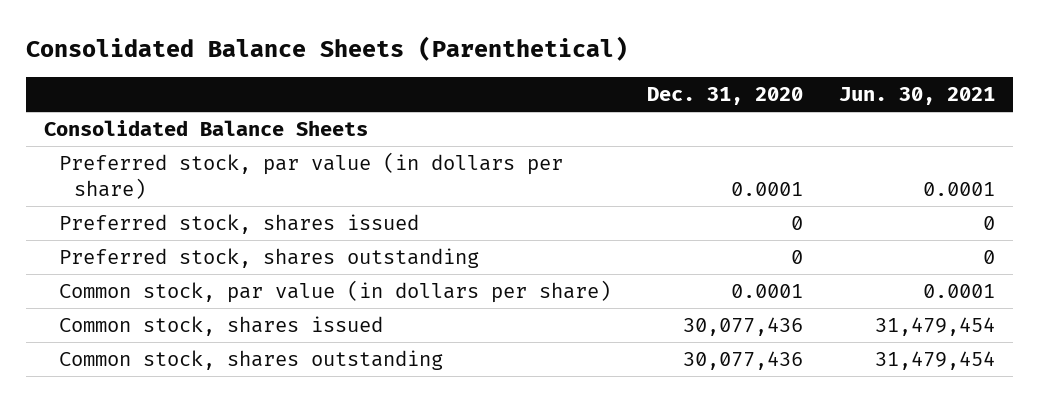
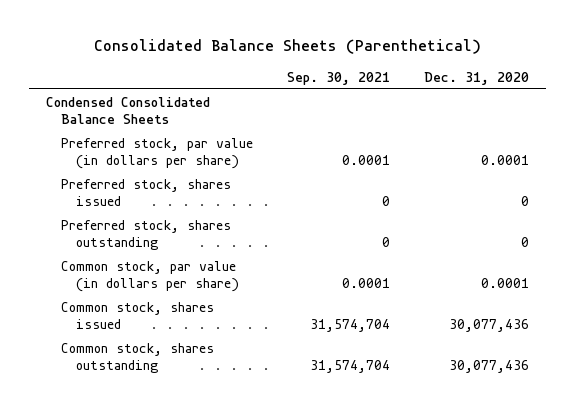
[839,87,996,106] Jun. 30, 2021 -> none
none -> [287,71,391,85] Sep. 30, 2021
[44,120,369,137] Consolidated Balance Sheets -> [46,96,211,125] Condensed Consolidated Balance Sheets

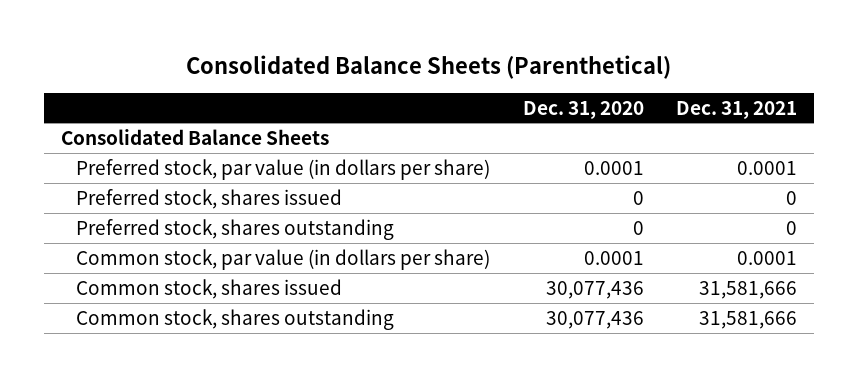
[287,71,391,85] Sep. 30, 2021 -> none
none -> [676,100,798,119] Dec. 31, 2021
[46,96,211,125] Condensed Consolidated Balance Sheets -> [60,128,329,145] Consolidated Balance Sheets

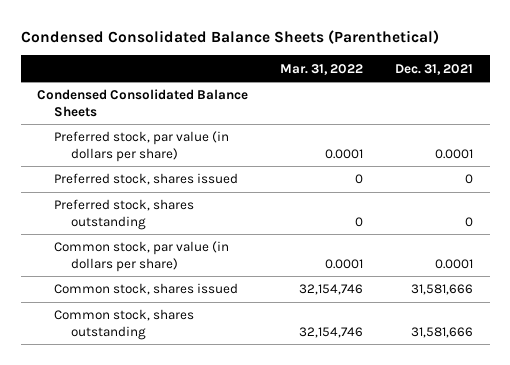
[186,54,672,79] Consolidated Balance Sheets (Parenthetical) -> [20,29,439,44] Condensed Consolidated Balance Sheets (Parenthetical)
[522,100,644,119] Dec. 31, 2020 -> none
none -> [280,63,364,75] Mar. 31, 2022
[60,128,329,145] Consolidated Balance Sheets -> [36,89,248,117] Condensed Consolidated Balance Sheets

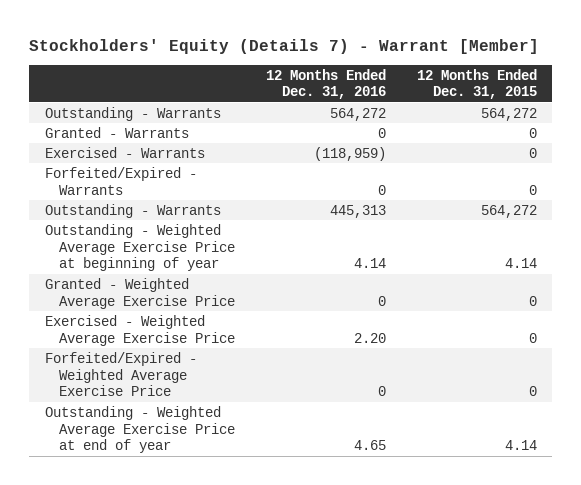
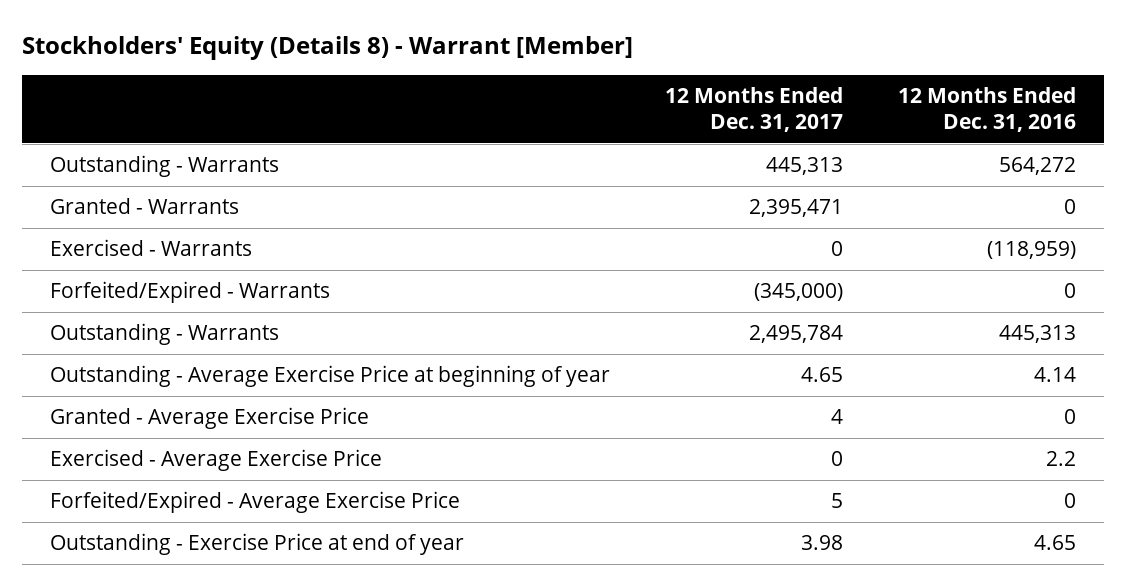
[29,38,540,54] Stockholders' Equity (Details 7) - Warrant [Member] -> [22,36,634,61] Stockholders' Equity (Details 8) - Warrant [Member]
[416,68,537,100] 12 Months Ended Dec. 31, 2015 -> none
none -> [665,87,844,132] 12 Months Ended Dec. 31, 2017
[44,223,235,272] Outstanding - Weighted Average Exercise Price at beginning of year -> [49,365,610,388] Outstanding - Average Exercise Price at beginning of year
[44,277,235,309] Granted - Weighted Average Exercise Price -> [49,407,369,430] Granted - Average Exercise Price
[44,314,235,346] Exercised - Weighted Average Exercise Price -> [49,449,382,472] Exercised - Average Exercise Price
[353,332,386,343] 2.20 -> [1046,451,1077,467] 2.2
[44,351,197,397] Forfeited/Expired - Weighted Average Exercise Price -> [49,491,460,514] Forfeited/Expired - Average Exercise Price
[44,405,235,454] Outstanding - Weighted Average Exercise Price at end of year -> [49,533,464,556] Outstanding - Exercise Price at end of year

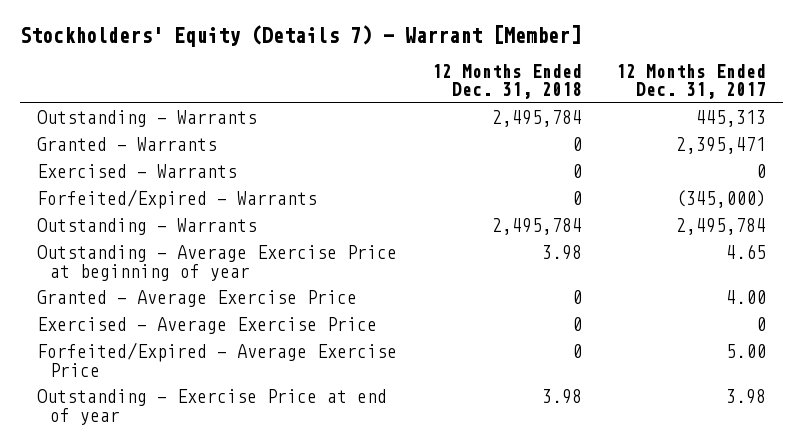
[22,36,634,61] Stockholders' Equity (Details 8) - Warrant [Member] -> [20,24,582,47] Stockholders' Equity (Details 7) - Warrant [Member]
[898,87,1077,132] 12 Months Ended Dec. 31, 2016 -> none
none -> [431,63,582,100] 12 Months Ended Dec. 31, 2018
[831,409,844,425] 4 -> [726,290,767,305] 4.00
[831,493,844,509] 5 -> [726,344,767,359] 5.00

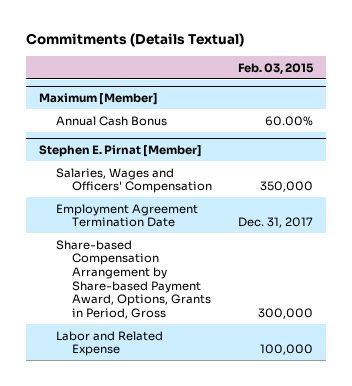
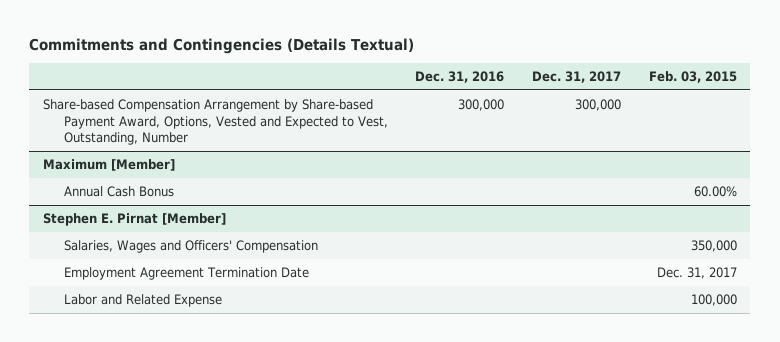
[26,33,245,48] Commitments (Details Textual) -> [29,37,415,54] Commitments and Contingencies (Details Textual)
none -> [415,71,505,84] Dec. 31, 2016
none -> [531,71,621,84] Dec. 31, 2017
none -> [43,99,388,145] Share-based Compensation Arrangement by Share-based Payment Award, Options, Vested and Expected to Vest, Outstanding, Number
[55,239,211,319] Share-based Compensation Arrangement by Share-based Payment Award, Options, Grants in Period, Gross -> none

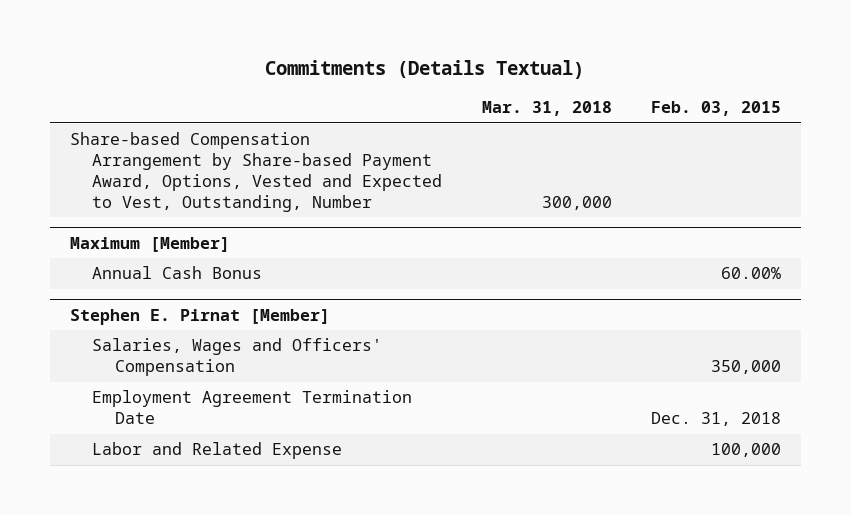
[29,37,415,54] Commitments and Contingencies (Details Textual) -> [265,60,585,80] Commitments (Details Textual)
[415,71,505,84] Dec. 31, 2016 -> none
[531,71,621,84] Dec. 31, 2017 -> none
none -> [481,101,612,117] Mar. 31, 2018
[656,267,737,280] Dec. 31, 2017 -> [651,412,782,427] Dec. 31, 2018

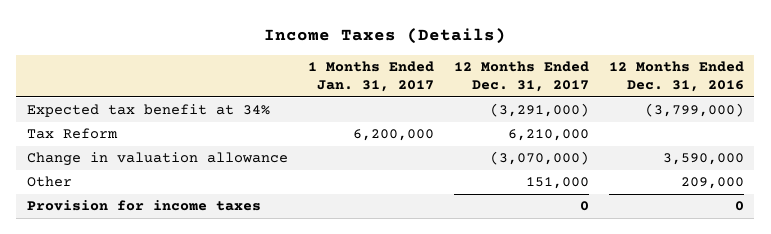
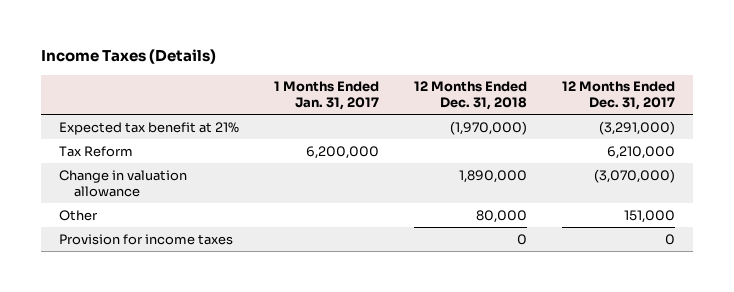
[608,61,744,93] 12 Months Ended Dec. 31, 2016 -> none
none -> [413,81,527,111] 12 Months Ended Dec. 31, 2018
[26,104,270,118] Expected tax benefit at 34% -> [58,121,239,135] Expected tax benefit at 21%

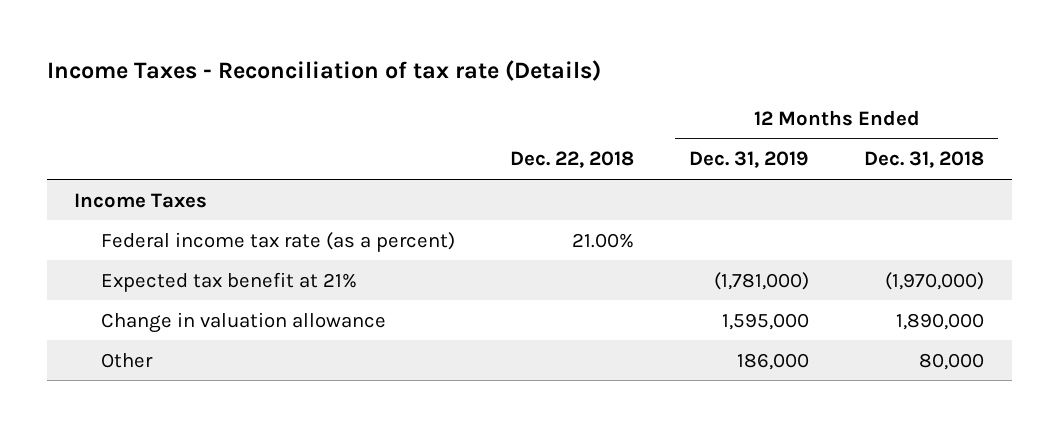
[41,49,217,65] Income Taxes (Details) -> [46,60,601,82] Income Taxes - Reconciliation of tax rate (Details)
[273,81,379,111] 1 Months Ended Jan. 31, 2017 -> none
[561,81,675,111] 12 Months Ended Dec. 31, 2017 -> none
none -> [509,151,634,169] Dec. 22, 2018
none -> [689,151,810,169] Dec. 31, 2019
none -> [74,192,208,208] Income Taxes
none -> [100,231,455,252] Federal income tax rate (as a percent)
[58,145,133,157] Tax Reform -> none
[58,233,233,245] Provision for income taxes -> none

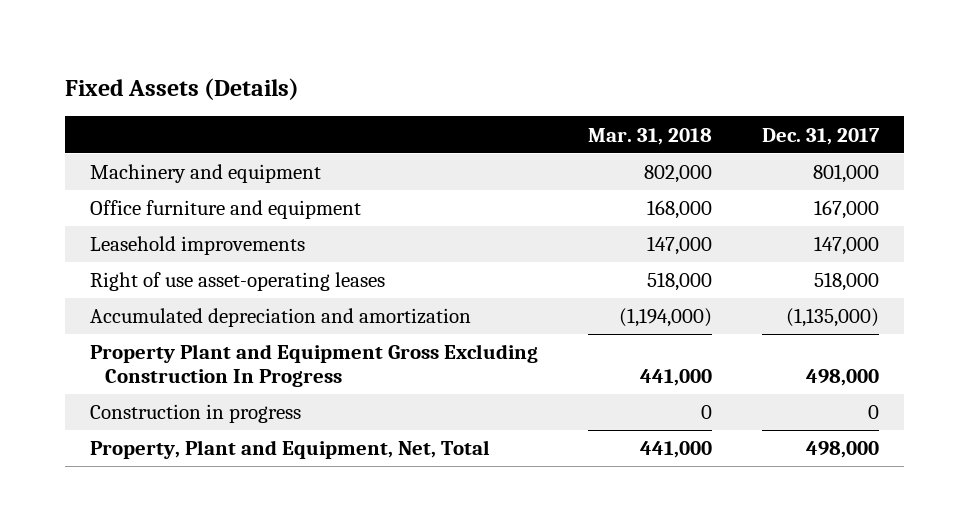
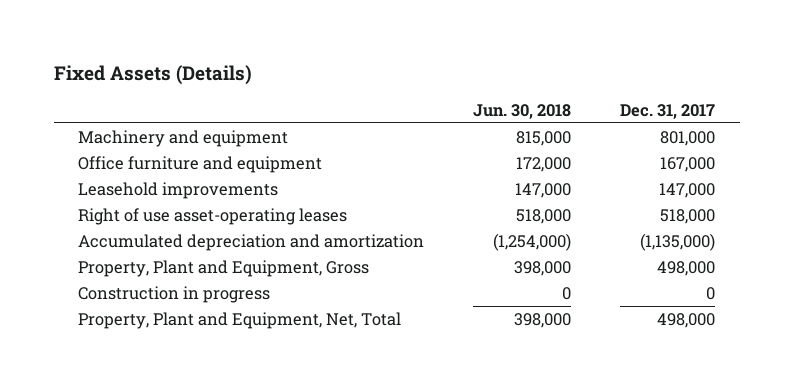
[587,127,712,145] Mar. 31, 2018 -> none
none -> [473,103,572,119] Jun. 30, 2018
[89,344,538,387] Property Plant and Equipment Gross Excluding Construction In Progress -> [78,260,370,278] Property, Plant and Equipment, Gross

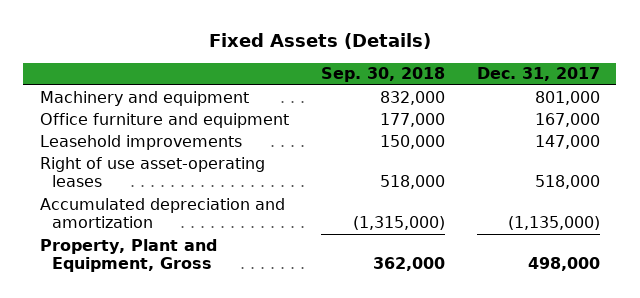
[473,103,572,119] Jun. 30, 2018 -> none
none -> [320,67,445,83] Sep. 30, 2018
[78,286,271,304] Construction in progress -> none
[78,312,402,330] Property, Plant and Equipment, Net, Total -> none

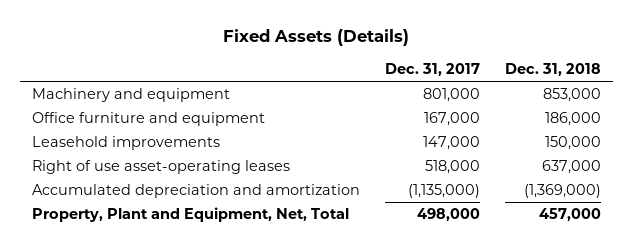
[320,67,445,83] Sep. 30, 2018 -> none
none -> [504,63,601,77] Dec. 31, 2018
[39,238,217,273] Property, Plant and Equipment, Gross -> [32,207,350,223] Property, Plant and Equipment, Net, Total

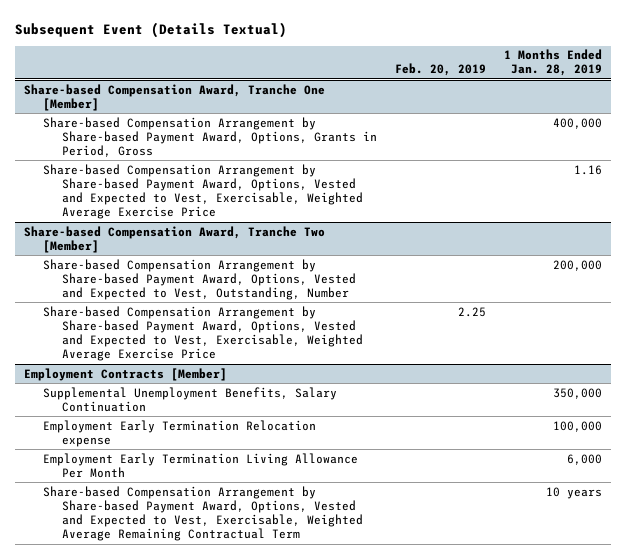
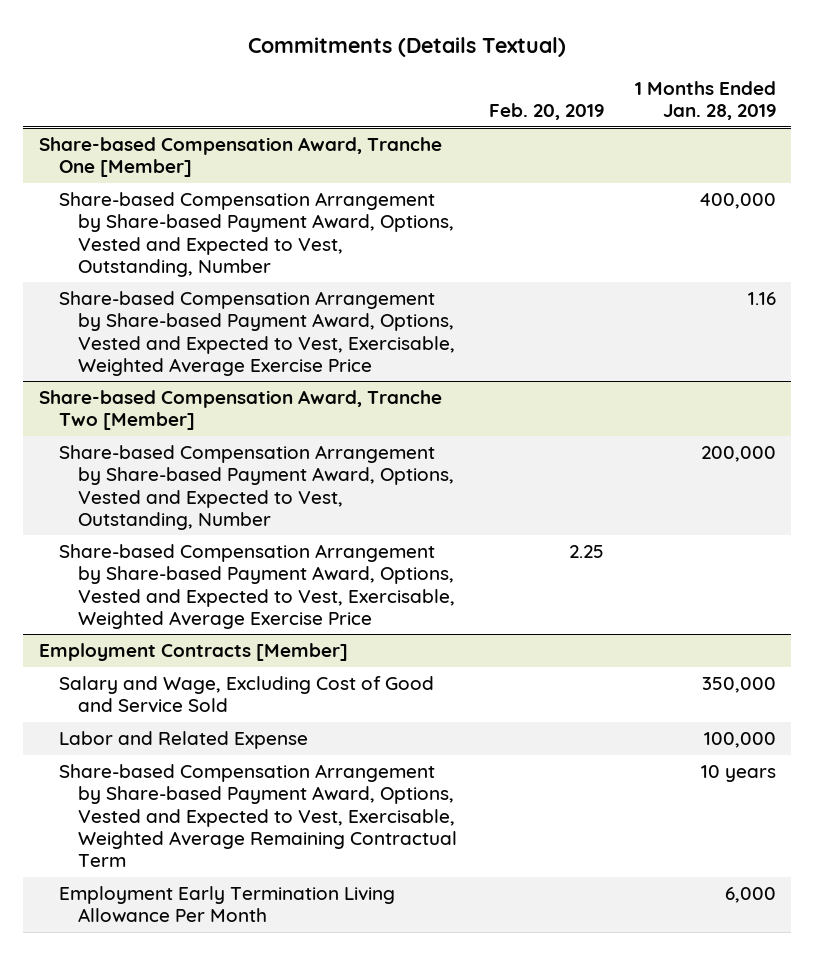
[15,21,288,38] Subsequent Event (Details Textual) -> [248,36,567,57] Commitments (Details Textual)
[43,116,378,158] Share-based Compensation Arrangement by Share-based Payment Award, Options, Grants in Period, Gross -> none
none -> [58,192,455,277] Share-based Compensation Arrangement by Share-based Payment Award, Options, Vested and Expected to Vest, Outstanding, Number
[43,386,338,412] Supplemental Unemployment Benefits, Salary Continuation -> none
[43,419,317,447] Employment Early Termination Relocation expense -> none
none -> [58,676,434,714] Salary and Wage, Excluding Cost of Good and Service Sold
none -> [58,731,308,750] Labor and Related Expense
[43,452,359,478] Employment Early Termination Living Allowance Per Month -> [58,886,395,923] Employment Early Termination Living Allowance Per Month

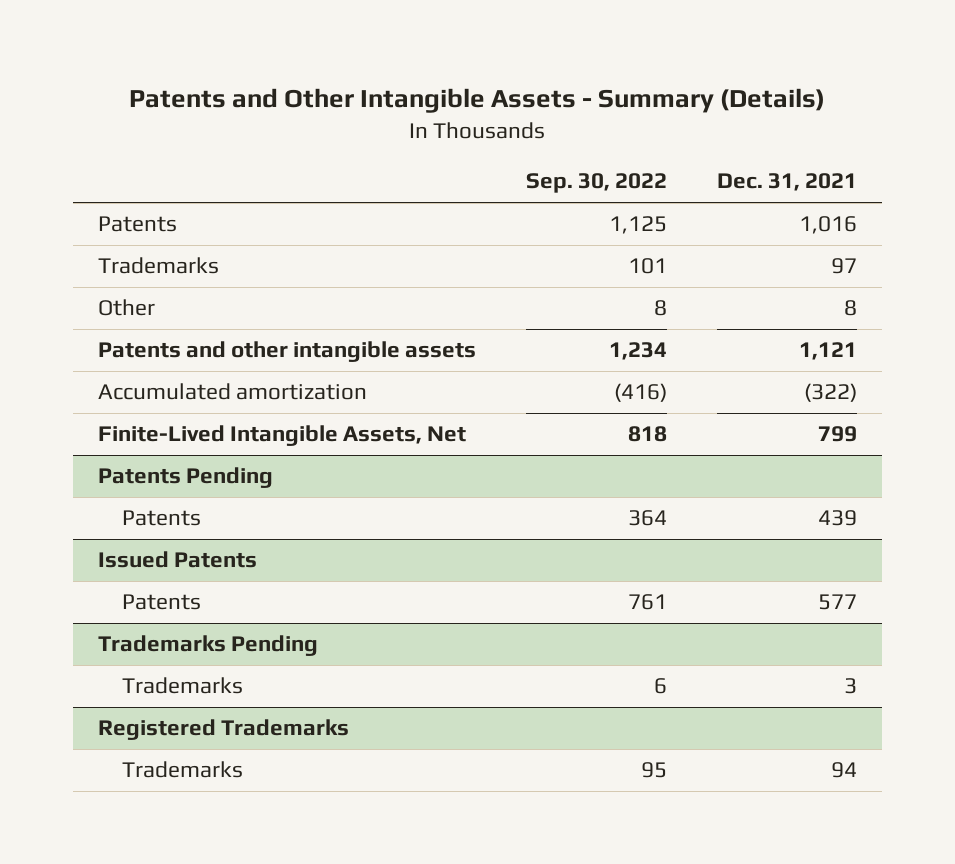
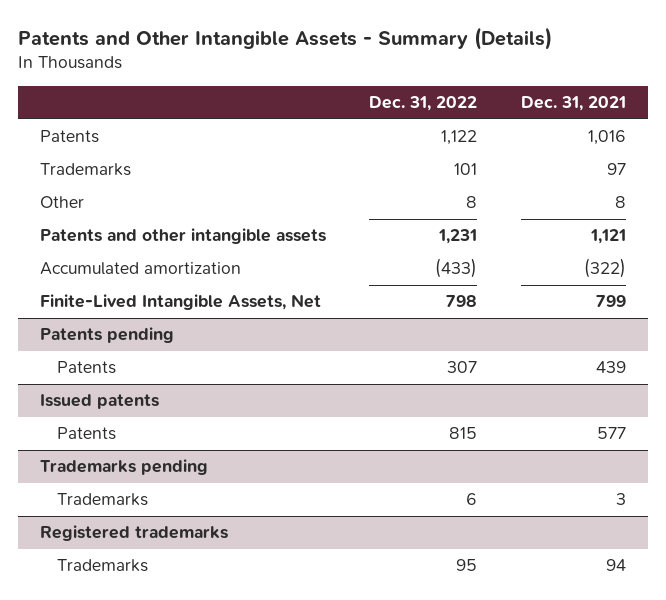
[525,173,667,194] Sep. 30, 2022 -> none
none -> [369,96,478,112] Dec. 31, 2022
[97,467,273,489] Patents Pending -> [39,327,174,344] Patents pending
[97,551,257,569] Issued Patents -> [39,394,159,410] Issued patents
[97,635,318,657] Trademarks Pending -> [39,459,208,476] Trademarks pending
[97,719,349,741] Registered Trademarks -> [39,525,228,542] Registered trademarks

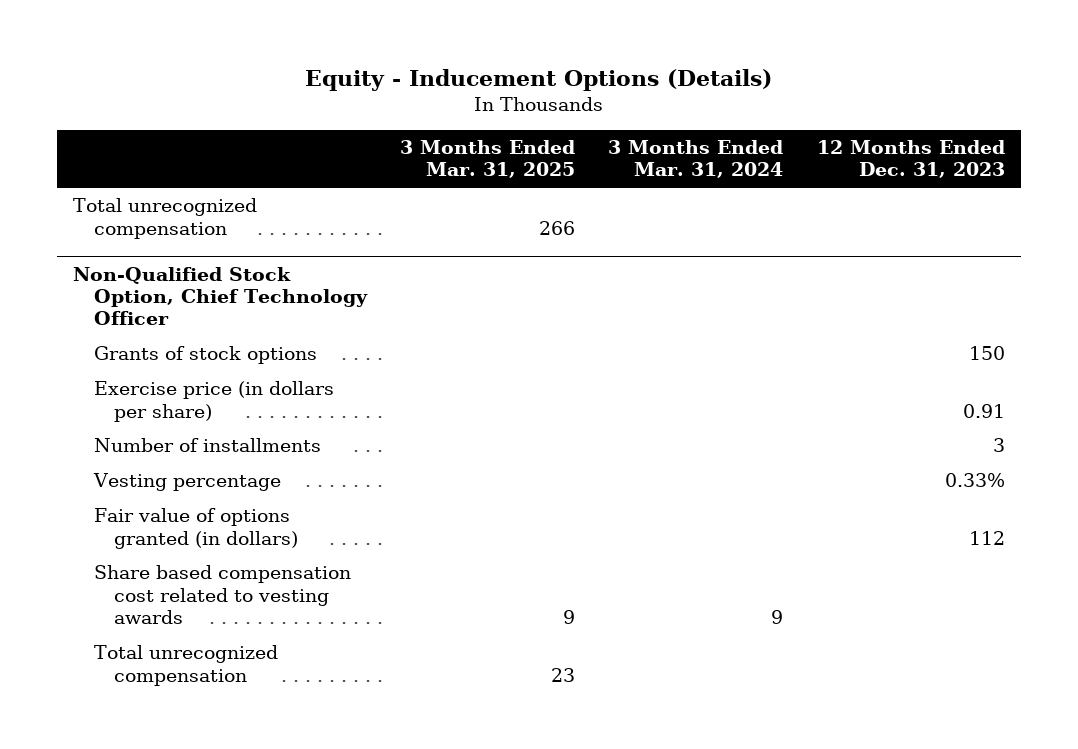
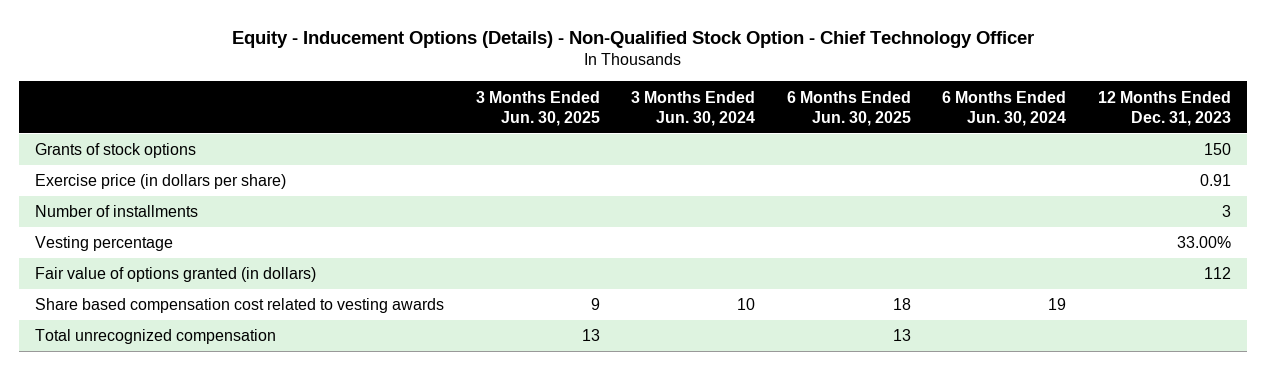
[305,68,773,91] Equity - Inducement Options (Details) -> [231,30,1034,48] Equity - Inducement Options (Details) - Non-Qualified Stock Option - Chief Technology Officer
[399,140,575,179] 3 Months Ended Mar. 31, 2025 -> none
[608,140,784,179] 3 Months Ended Mar. 31, 2024 -> none
none -> [475,90,600,126] 3 Months Ended Jun. 30, 2025
none -> [631,90,756,126] 3 Months Ended Jun. 30, 2024
none -> [786,90,911,126] 6 Months Ended Jun. 30, 2025
none -> [942,90,1067,126] 6 Months Ended Jun. 30, 2024
[73,198,258,239] Total unrecognized compensation -> none
[73,266,368,326] Non-Qualified Stock Option, Chief Technology Officer -> none
[944,473,1005,488] 0.33% -> [1176,236,1231,249] 33.00%

